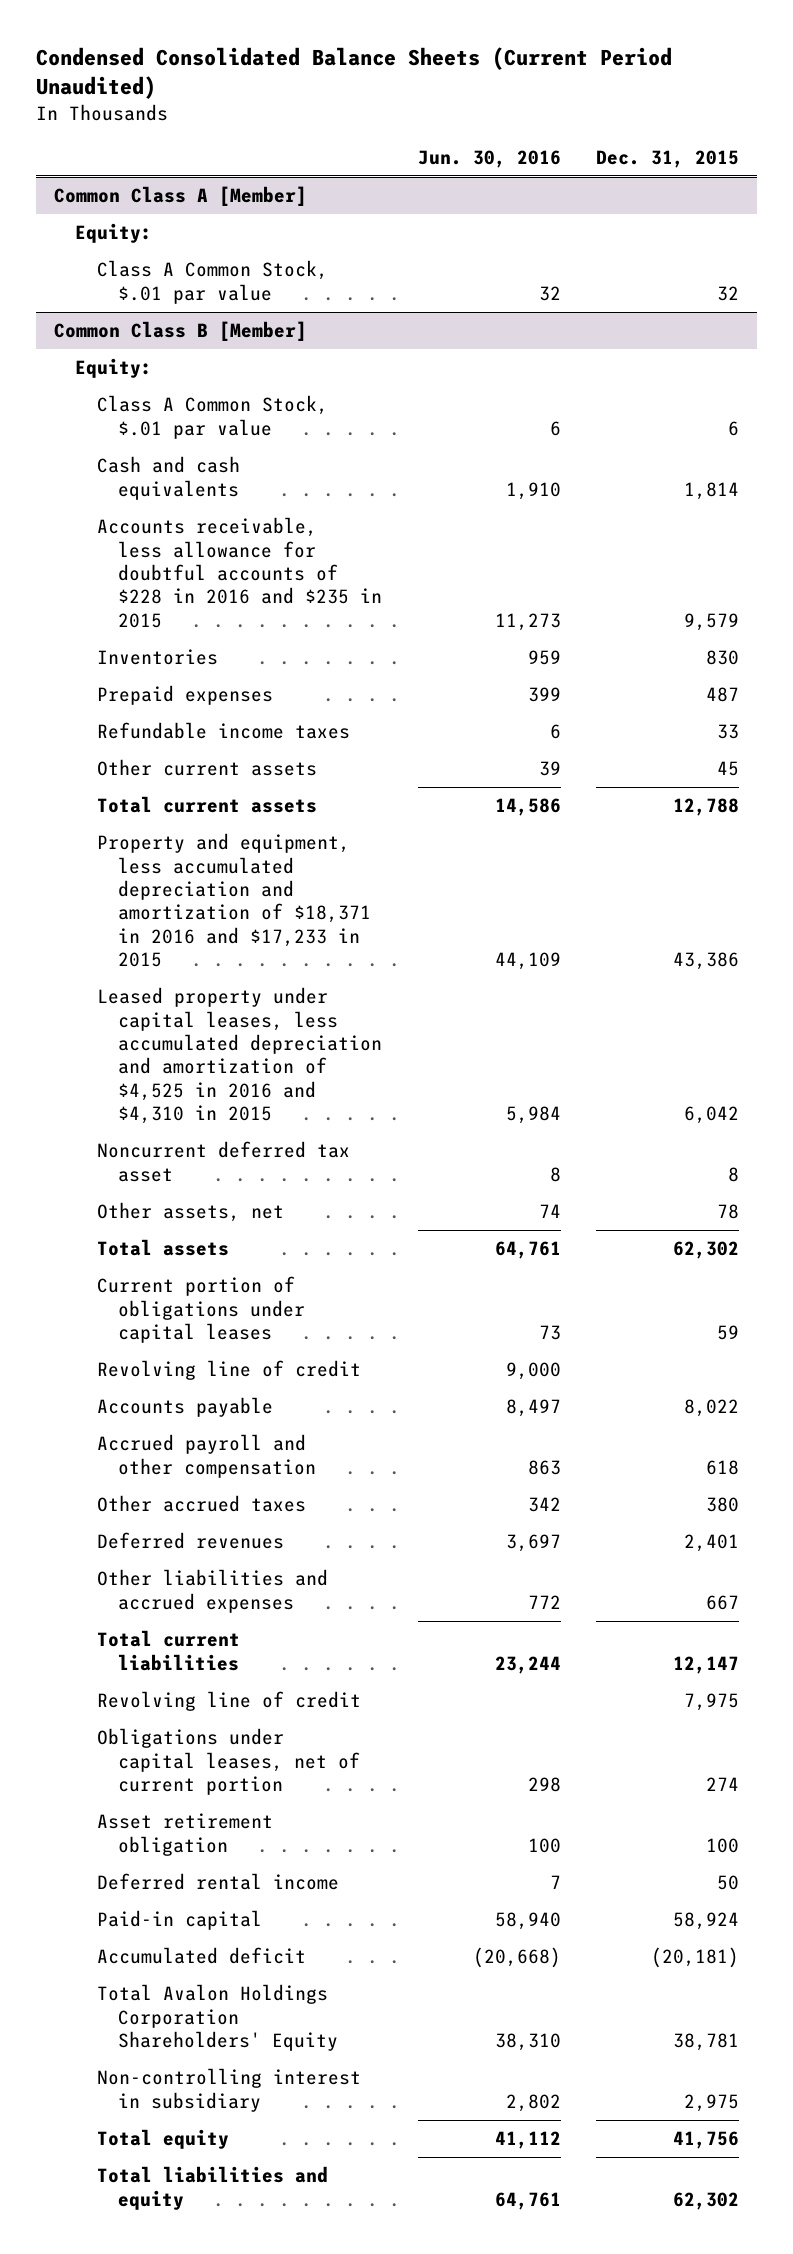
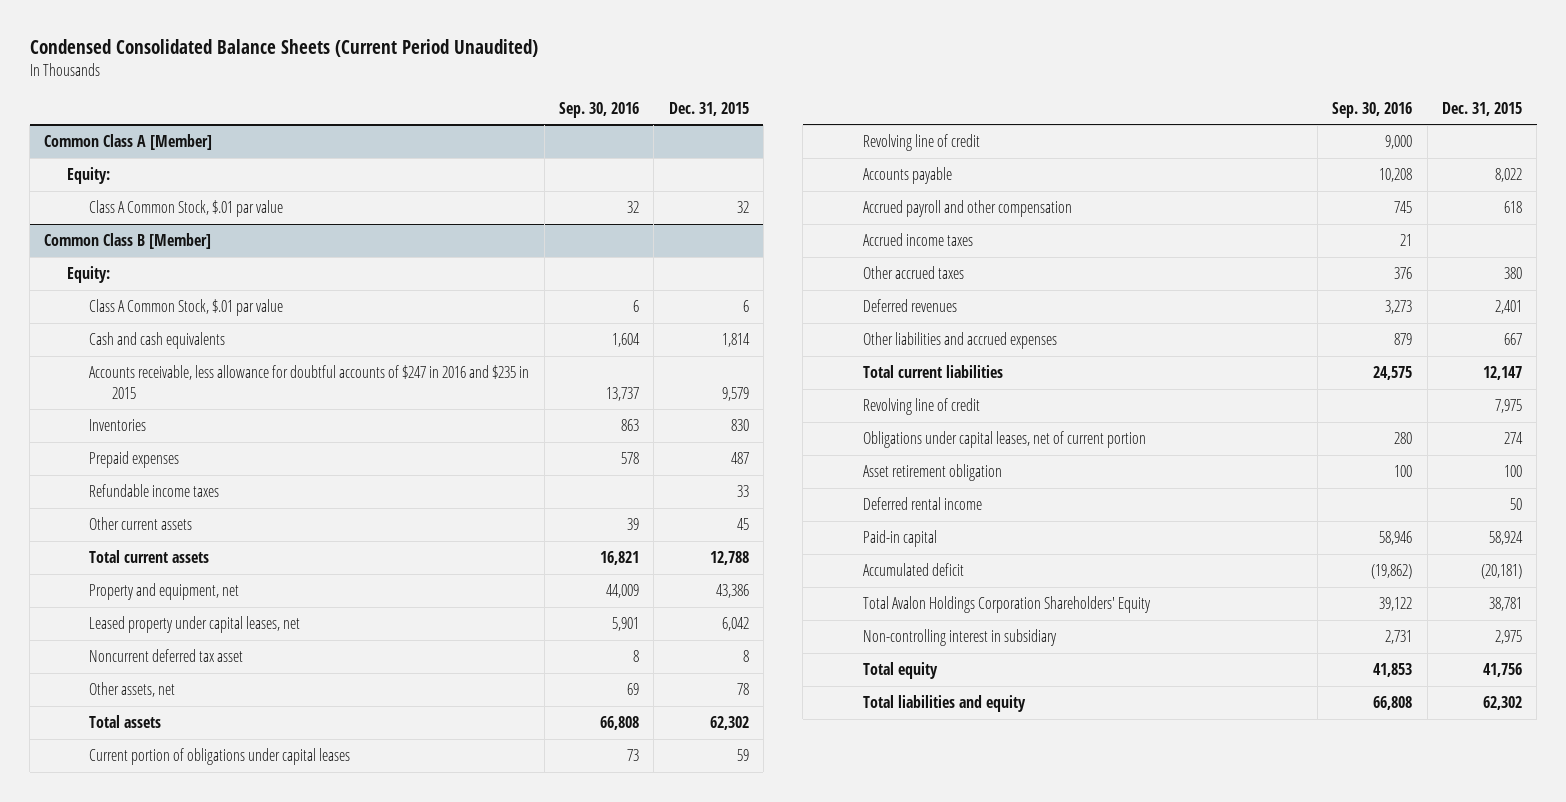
[417,149,561,168] Jun. 30, 2016 -> none
none -> [558,101,639,118] Sep. 30, 2016
[96,517,383,628] Accounts receivable, less allowance for doubtful accounts of $228 in 2016 and $235 in 2015 -> [89,364,530,399] Accounts receivable, less allowance for doubtful accounts of $247 in 2016 and $235 in 2015
[96,833,372,967] Property and equipment, less accumulated depreciation and amortization of $18,371 in 2016 and $17,233 in 2015 -> [89,582,240,600] Property and equipment, net
[96,987,383,1124] Leased property under capital leases, less accumulated depreciation and amortization of $4,525 in 2016 and $4,310 in 2015 -> [89,615,301,633] Leased property under capital leases, net
none -> [862,232,973,246] Accrued income taxes

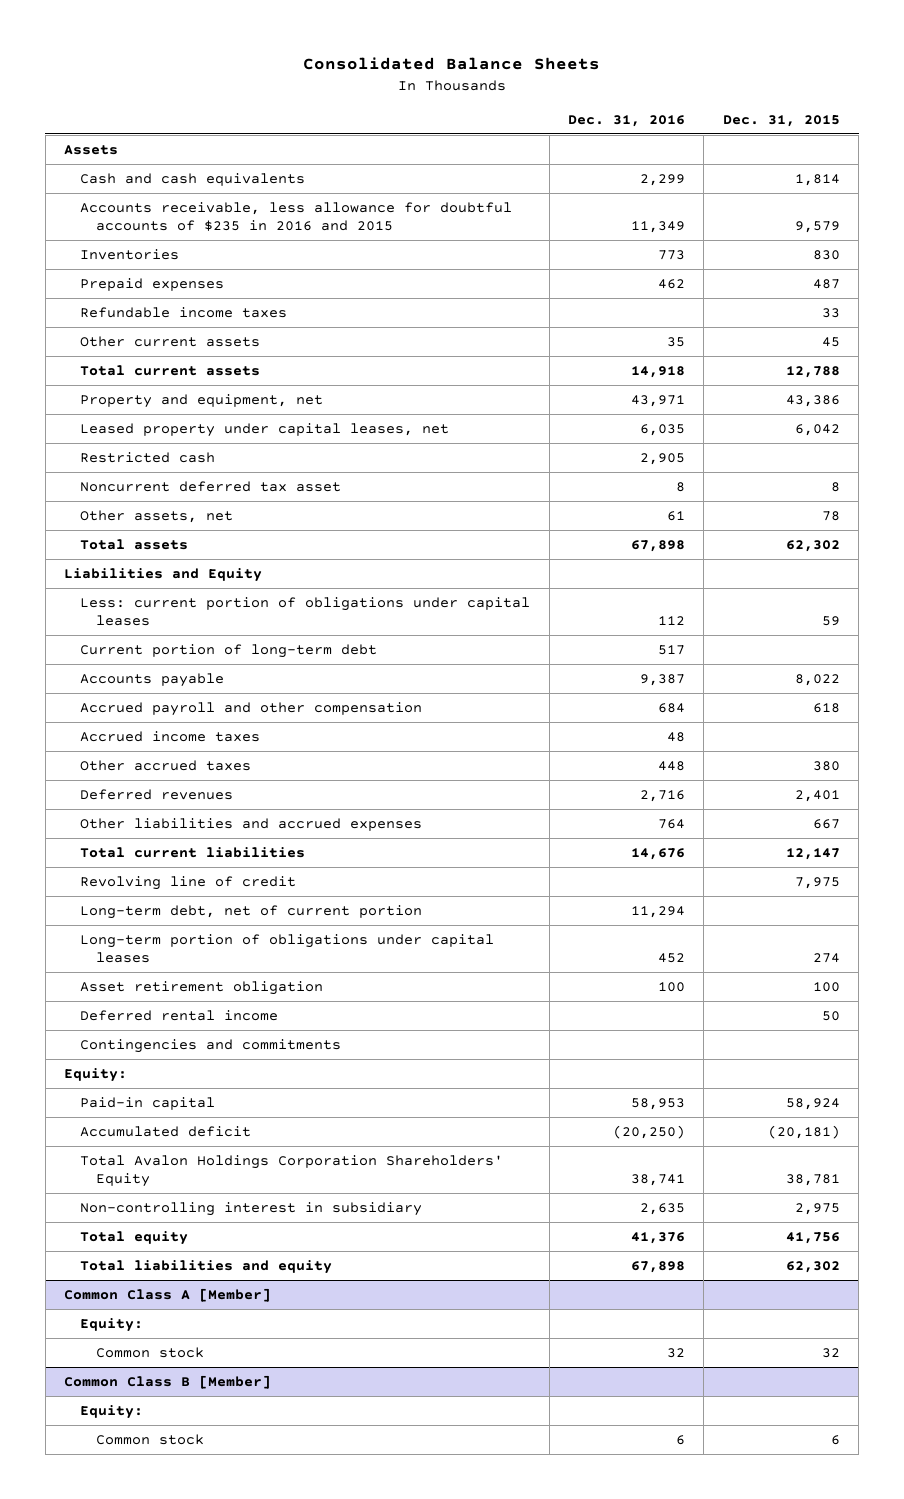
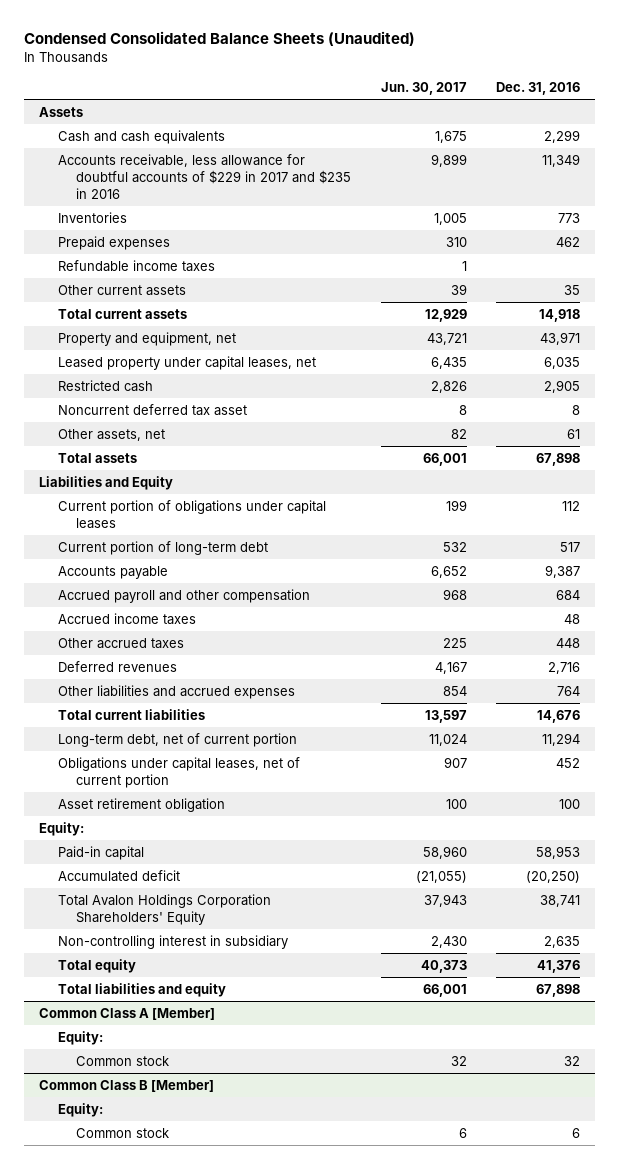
[302,57,600,71] Consolidated Balance Sheets -> [23,31,415,47] Condensed Consolidated Balance Sheets (Unaudited)
[722,114,840,127] Dec. 31, 2015 -> none
none -> [380,82,467,96] Jun. 30, 2017
[80,201,513,231] Accounts receivable, less allowance for doubtful accounts of $235 in 2016 and 2015 -> [57,153,352,199] Accounts receivable, less allowance for doubtful accounts of $229 in 2017 and $235 in 2016
[80,596,531,626] Less: current portion of obligations under capital leases -> [57,499,326,529] Current portion of obligations under capital leases
[80,875,297,890] Revolving line of credit -> none
[80,933,495,963] Long-term portion of obligations under capital leases -> [57,756,300,788] Obligations under capital leases, net of current portion
[80,1009,279,1021] Deferred rental income -> none
[80,1038,342,1053] Contingencies and commitments -> none

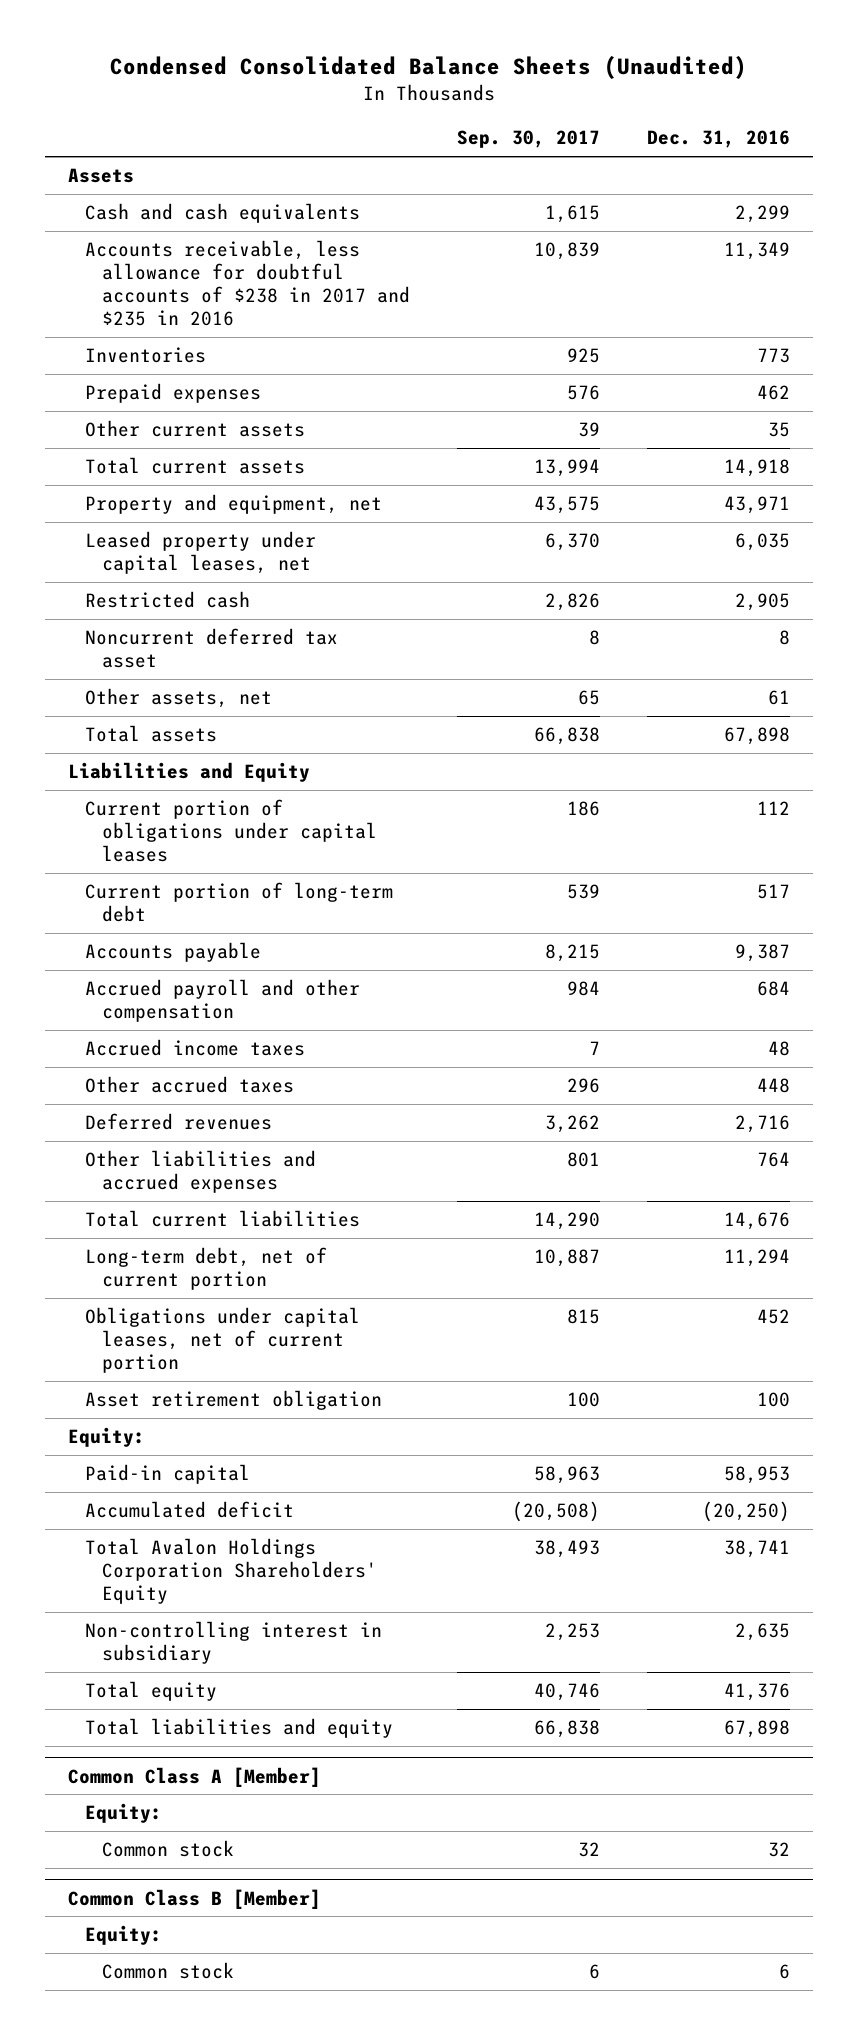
[380,82,467,96] Jun. 30, 2017 -> none
none -> [457,130,601,149] Sep. 30, 2017
[57,153,352,199] Accounts receivable, less allowance for doubtful accounts of $229 in 2017 and $235 in 2016 -> [85,240,411,327] Accounts receivable, less allowance for doubtful accounts of $238 in 2017 and $235 in 2016
[57,259,215,272] Refundable income taxes -> none

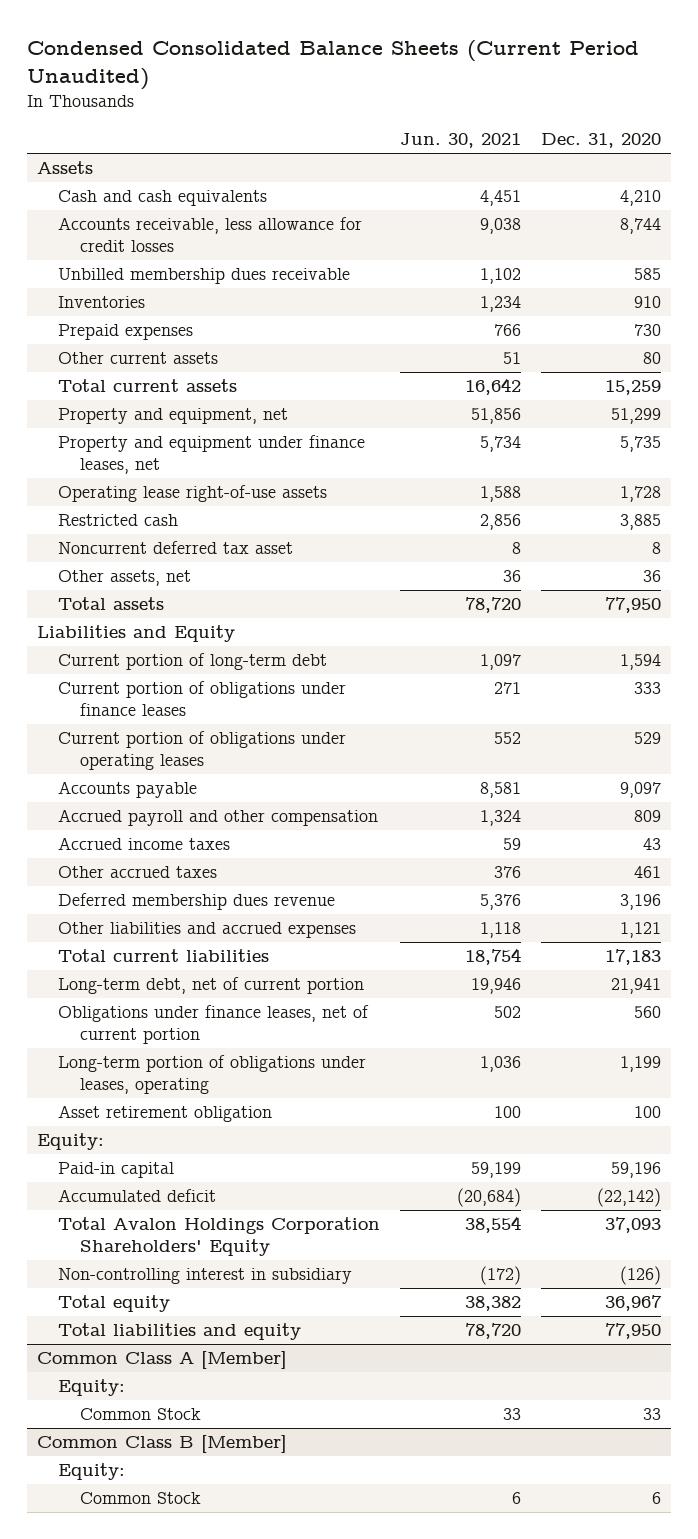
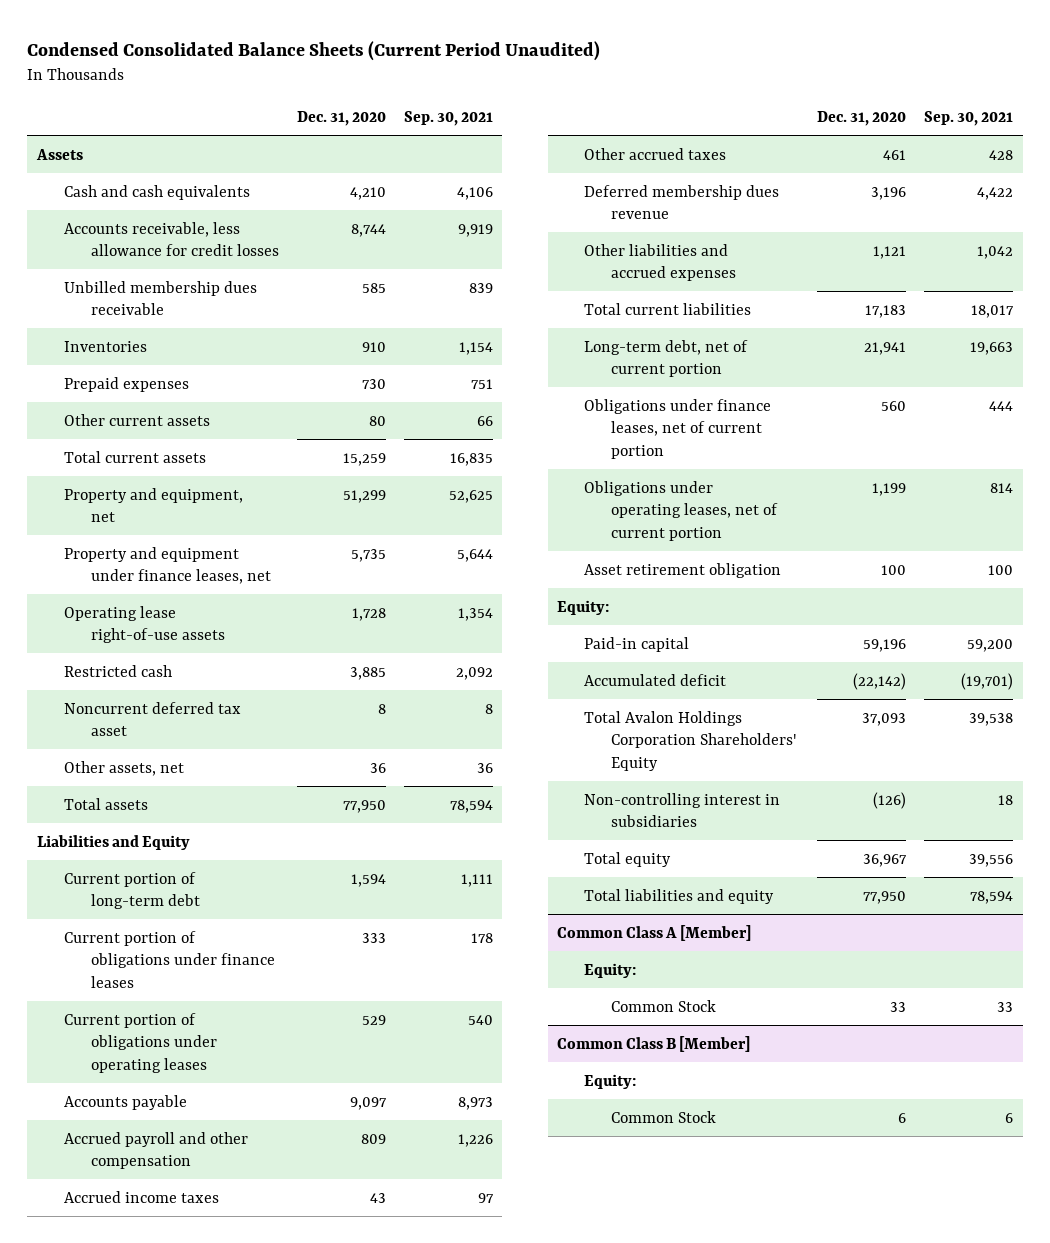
[400,133,522,149] Jun. 30, 2021 -> none
none -> [404,110,494,126] Sep. 30, 2021
[58,1055,367,1095] Long-term portion of obligations under leases, operating -> [583,480,778,541] Obligations under operating leases, net of current portion
[58,1268,353,1285] Non-controlling interest in subsidiary -> [583,792,780,828] Non-controlling interest in subsidiaries

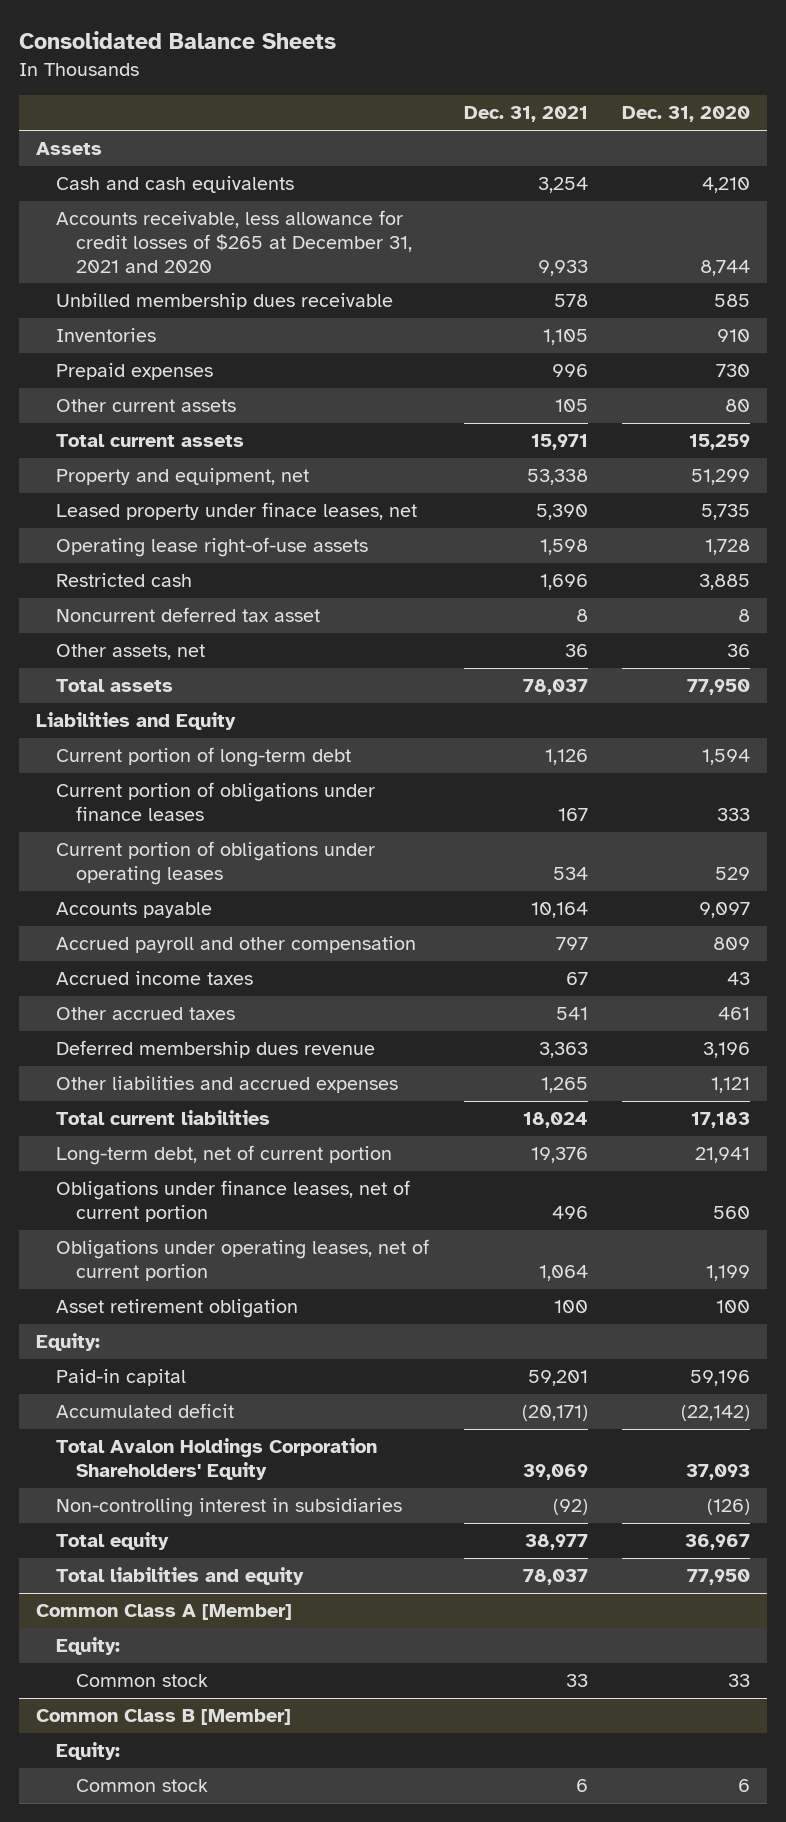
[27,40,601,61] Condensed Consolidated Balance Sheets (Current Period Unaudited) -> [18,31,336,50] Consolidated Balance Sheets
[404,110,494,126] Sep. 30, 2021 -> none
none -> [463,106,588,123] Dec. 31, 2021
[63,221,279,257] Accounts receivable, less allowance for credit losses -> [56,210,413,273] Accounts receivable, less allowance for credit losses of $265 at December 31, 2021 and 2020
[63,546,271,585] Property and equipment under finance leases, net -> [56,502,418,521] Leased property under finace leases, net
[610,999,716,1012] Common Stock -> [76,1674,209,1688] Common stock
[610,1110,716,1123] Common Stock -> [76,1779,209,1793] Common stock

